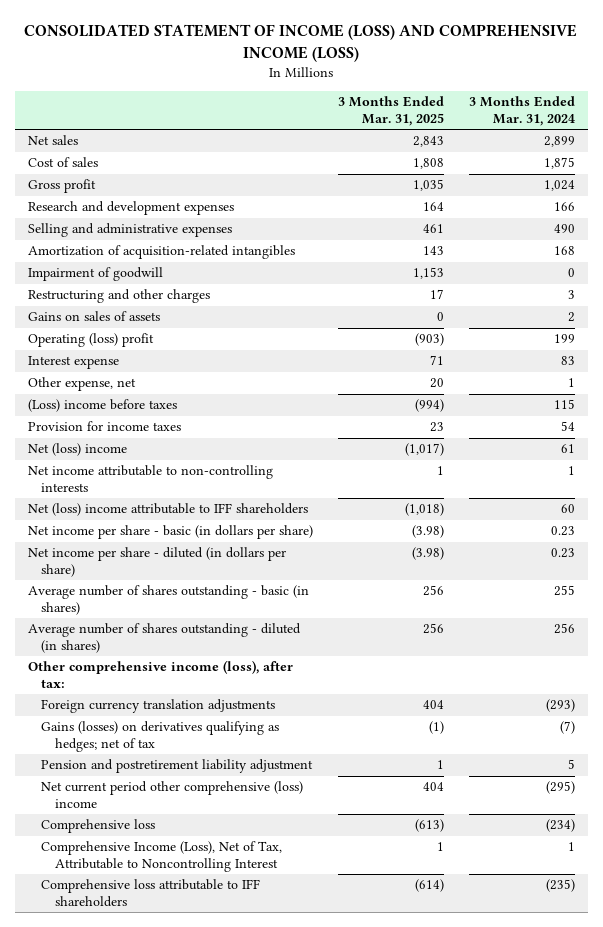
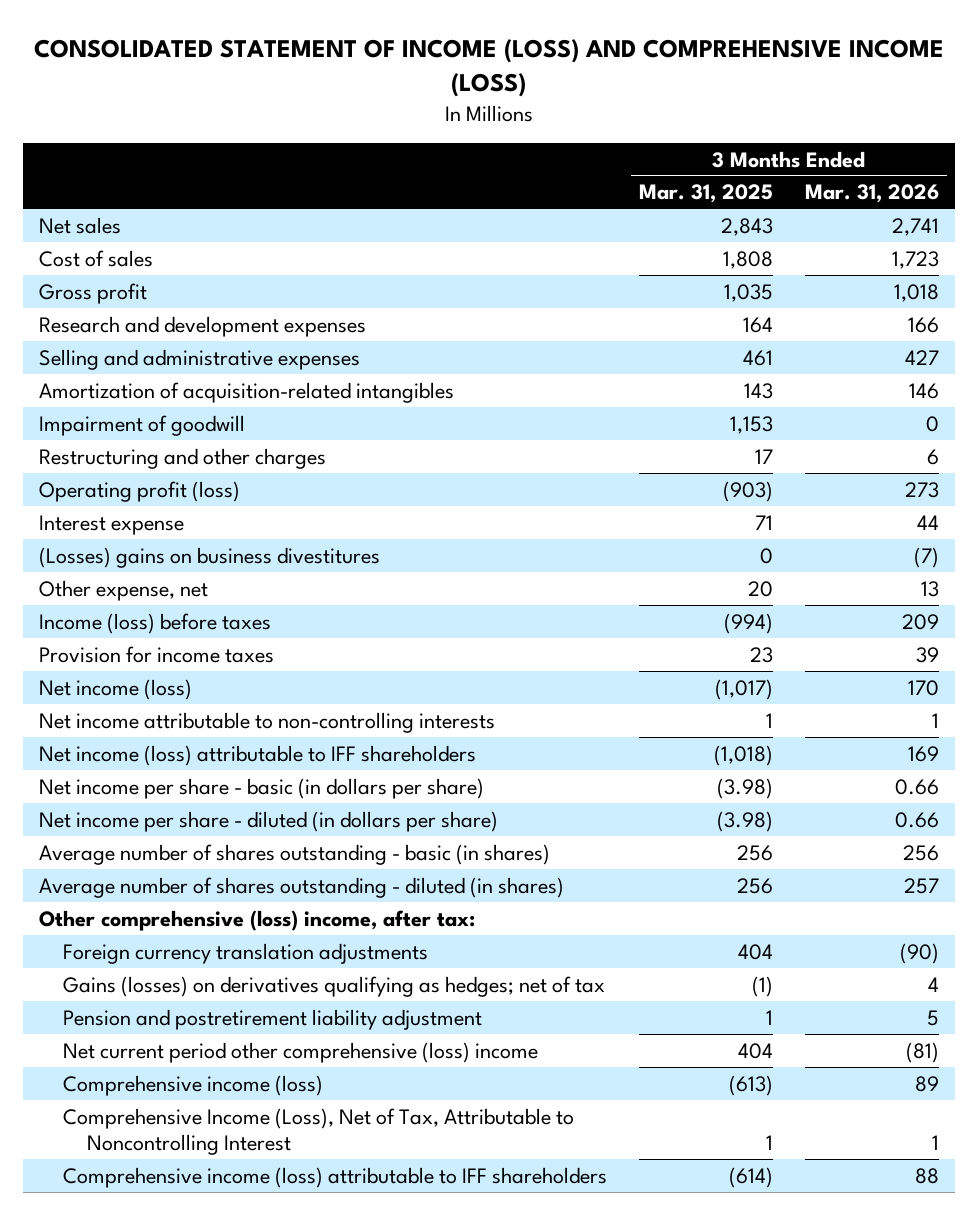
[469,96,576,126] 3 Months Ended Mar. 31, 2024 -> none
none -> [804,184,939,204] Mar. 31, 2026
[27,311,160,322] Gains on sales of assets -> none
[27,333,154,348] Operating (loss) profit -> [38,480,240,502] Operating profit (loss)
none -> [38,546,380,568] (Losses) gains on business divestitures
[27,399,177,413] (Loss) income before taxes -> [38,612,271,634] Income (loss) before taxes
[27,443,127,457] Net (loss) income -> [38,678,192,700] Net income (loss)
[27,503,308,517] Net (loss) income attributable to IFF shareholders -> [38,744,476,766] Net income (loss) attributable to IFF shareholders
[27,660,293,689] Other comprehensive income (loss), after tax: -> [38,909,475,931] Other comprehensive (loss) income, after tax:
[41,819,156,834] Comprehensive loss -> [62,1074,323,1096] Comprehensive income (loss)
[41,879,261,908] Comprehensive loss attributable to IFF shareholders -> [62,1166,607,1188] Comprehensive income (loss) attributable to IFF shareholders

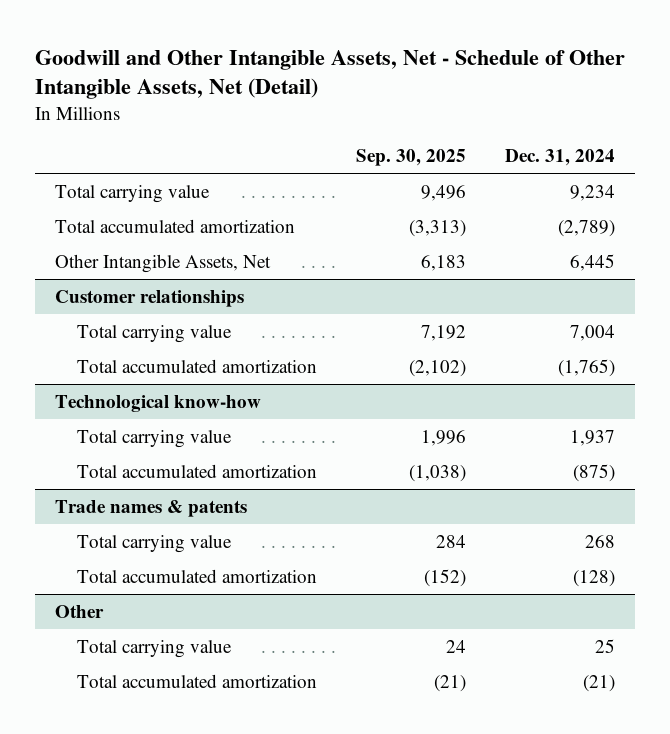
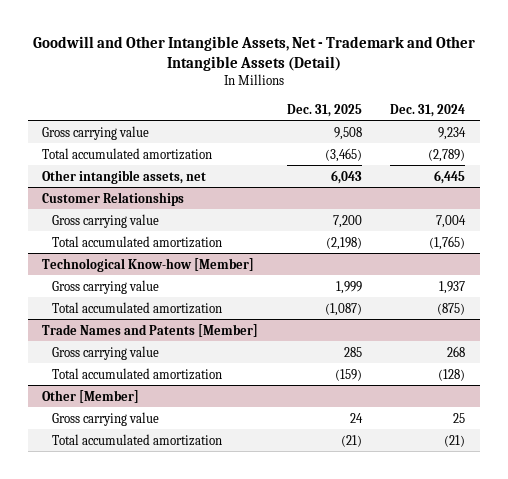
[35,49,626,100] Goodwill and Other Intangible Assets, Net - Schedule of Other Intangible Assets, Net (Detail) -> [32,35,475,71] Goodwill and Other Intangible Assets, Net - Trademark and Other Intangible Assets (Detail)
[355,149,466,167] Sep. 30, 2025 -> none
none -> [286,103,362,117] Dec. 31, 2025
[54,184,210,203] Total carrying value -> [42,125,150,140] Gross carrying value
[54,253,271,273] Other Intangible Assets, Net -> [42,169,207,184] Other intangible assets, net
[54,289,244,307] Customer relationships -> [42,191,185,206] Customer Relationships
[76,324,232,343] Total carrying value -> [51,213,159,228] Gross carrying value
[54,394,261,412] Technological know-how -> [42,257,255,272] Technological Know-how [Member]
[76,429,232,448] Total carrying value -> [51,279,159,294] Gross carrying value
[54,499,247,517] Trade names & patents -> [42,323,259,337] Trade Names and Patents [Member]
[76,534,232,553] Total carrying value -> [51,345,159,360] Gross carrying value
[54,604,104,618] Other -> [42,389,140,403] Other [Member]
[76,639,232,658] Total carrying value -> [51,411,159,426] Gross carrying value

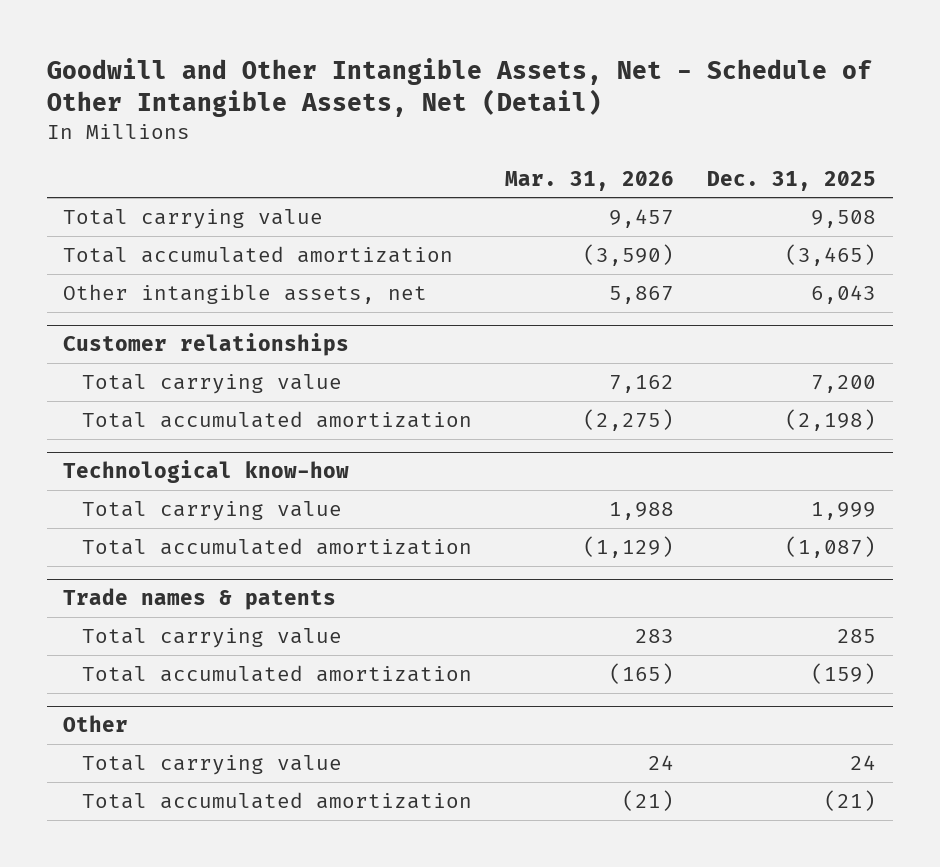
[32,35,475,71] Goodwill and Other Intangible Assets, Net - Trademark and Other Intangible Assets (Detail) -> [46,57,872,118] Goodwill and Other Intangible Assets, Net - Schedule of Other Intangible Assets, Net (Detail)
[390,103,466,117] Dec. 31, 2024 -> none
none -> [505,170,675,191] Mar. 31, 2026
[42,125,150,140] Gross carrying value -> [63,209,324,230] Total carrying value
[42,191,185,206] Customer Relationships -> [63,333,350,357] Customer relationships
[51,213,159,228] Gross carrying value -> [82,374,343,395] Total carrying value
[42,257,255,272] Technological Know-how [Member] -> [63,460,350,484] Technological know-how
[51,279,159,294] Gross carrying value -> [82,501,343,522] Total carrying value
[42,323,259,337] Trade Names and Patents [Member] -> [63,588,337,611] Trade names & patents
[51,345,159,360] Gross carrying value -> [82,628,343,649] Total carrying value
[42,389,140,403] Other [Member] -> [63,715,129,733] Other
[51,411,159,426] Gross carrying value -> [82,755,343,776] Total carrying value

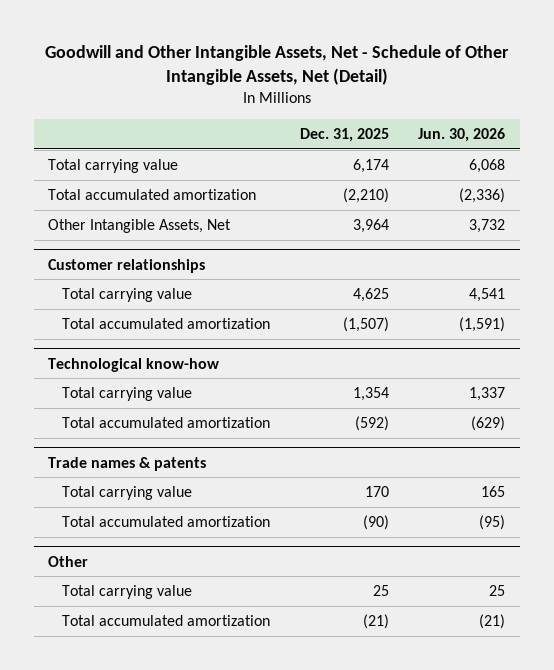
[505,170,675,191] Mar. 31, 2026 -> none
none -> [418,127,506,142] Jun. 30, 2026
[811,210,877,229] 9,508 -> [352,159,389,174] 6,174
[785,244,877,267] (3,465) -> [342,188,389,204] (2,210)
[63,284,428,305] Other intangible assets, net -> [48,219,232,234] Other Intangible Assets, Net
[811,285,877,305] 6,043 -> [352,219,389,234] 3,964
[811,375,877,394] 7,200 -> [352,288,389,303] 4,625
[785,409,877,432] (2,198) -> [342,317,389,333] (1,507)
[811,502,877,521] 1,999 -> [352,387,389,402] 1,354
[785,536,877,559] (1,087) -> [354,416,389,432] (592)
[837,629,877,644] 285 -> [364,486,389,498] 170
[811,663,877,685] (159) -> [362,515,389,531] (90)
[850,755,877,771] 24 -> [372,585,389,597] 25

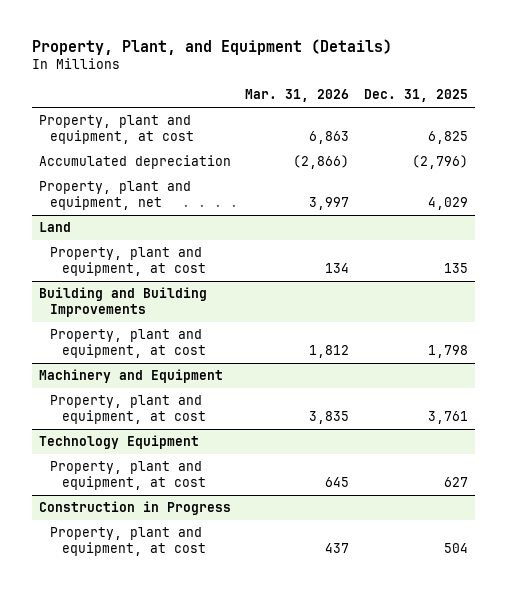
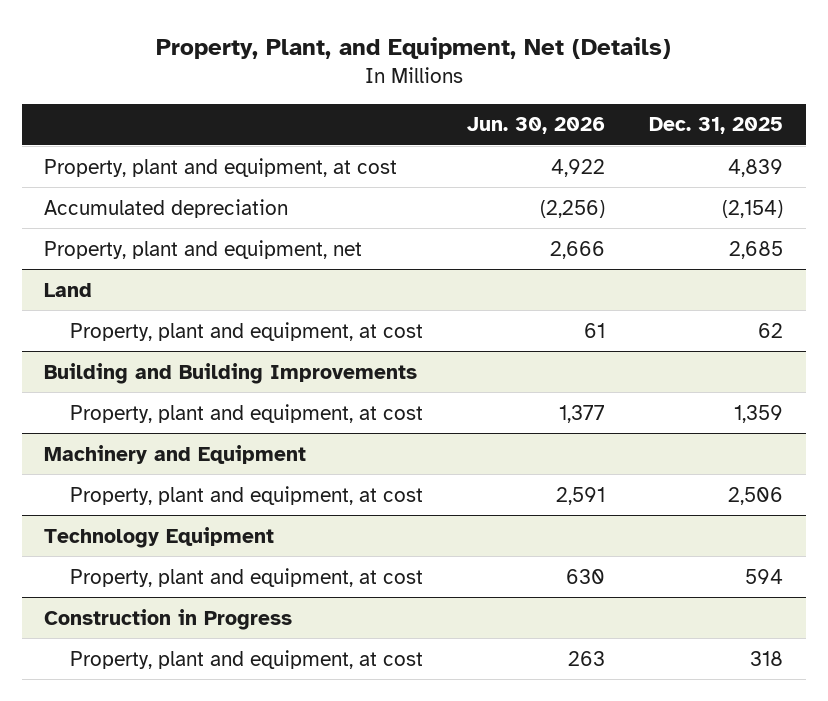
[31,38,392,55] Property, Plant, and Equipment (Details) -> [155,36,671,59] Property, Plant, and Equipment, Net (Details)
[245,89,350,103] Mar. 31, 2026 -> none
none -> [467,117,606,135] Jun. 30, 2026
[427,130,468,144] 6,825 -> [728,158,784,177] 4,839
[411,155,468,170] (2,796) -> [722,199,784,218] (2,154)
[427,196,468,210] 4,029 -> [729,240,784,259] 2,685
[443,262,468,273] 135 -> [758,322,784,338] 62
[427,344,468,358] 1,798 -> [734,404,784,423] 1,359
[427,410,468,424] 3,761 -> [728,486,784,505] 2,506
[443,476,468,487] 627 -> [745,568,784,584] 594
[443,542,468,553] 504 -> [750,650,784,666] 318

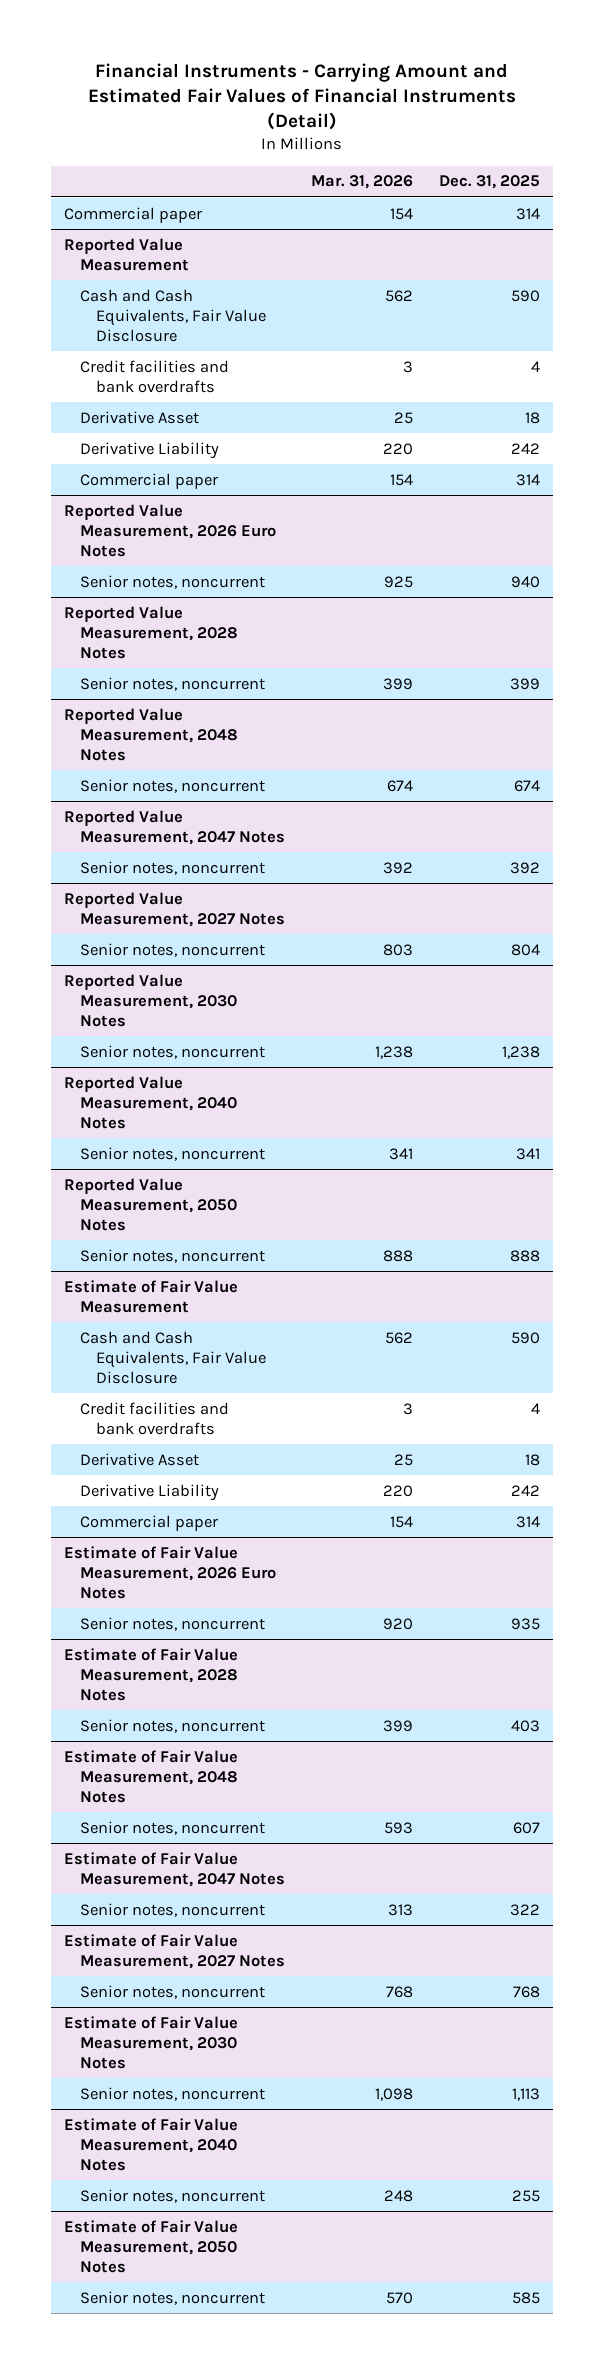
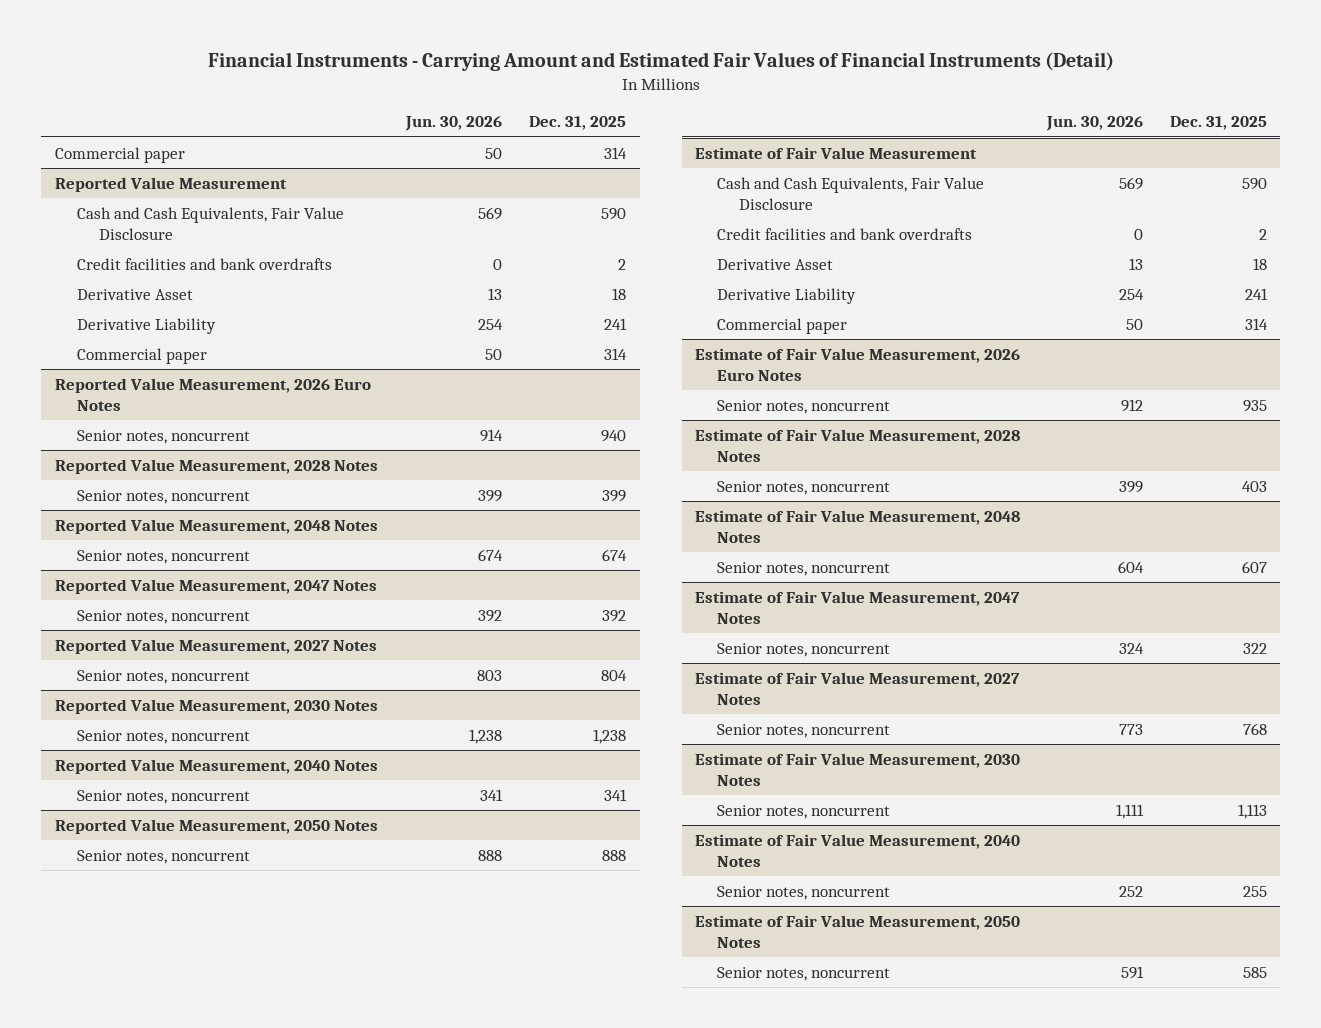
[311,175,414,190] Mar. 31, 2026 -> none
none -> [405,116,503,132] Jun. 30, 2026
[531,360,541,372] 4 -> [618,258,627,270] 2
[511,442,541,454] 242 -> [604,317,628,330] 241
[531,1402,541,1414] 4 -> [1258,228,1267,240] 2
[511,1484,541,1496] 242 -> [1244,287,1268,300] 241

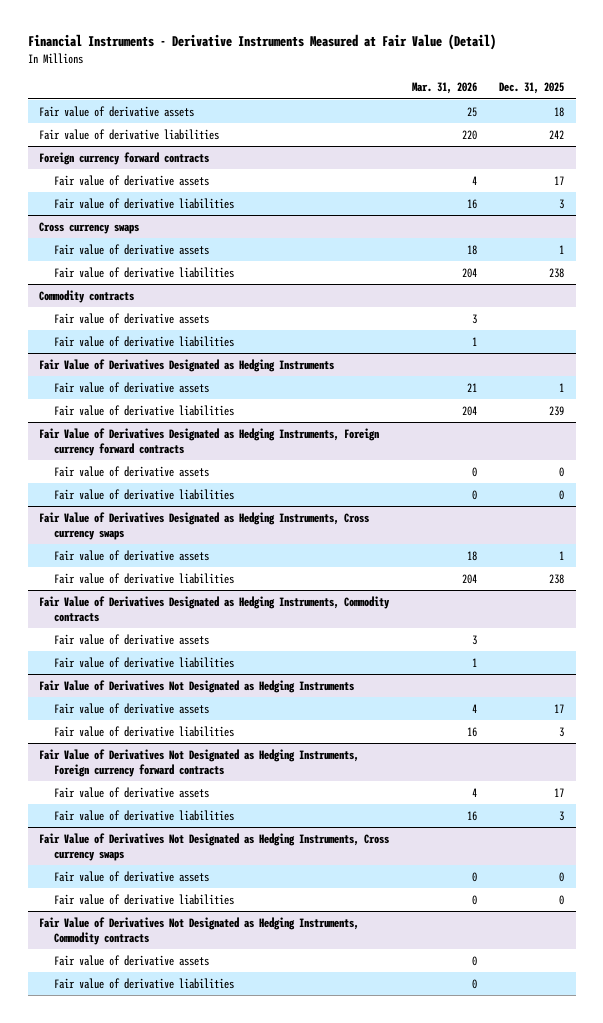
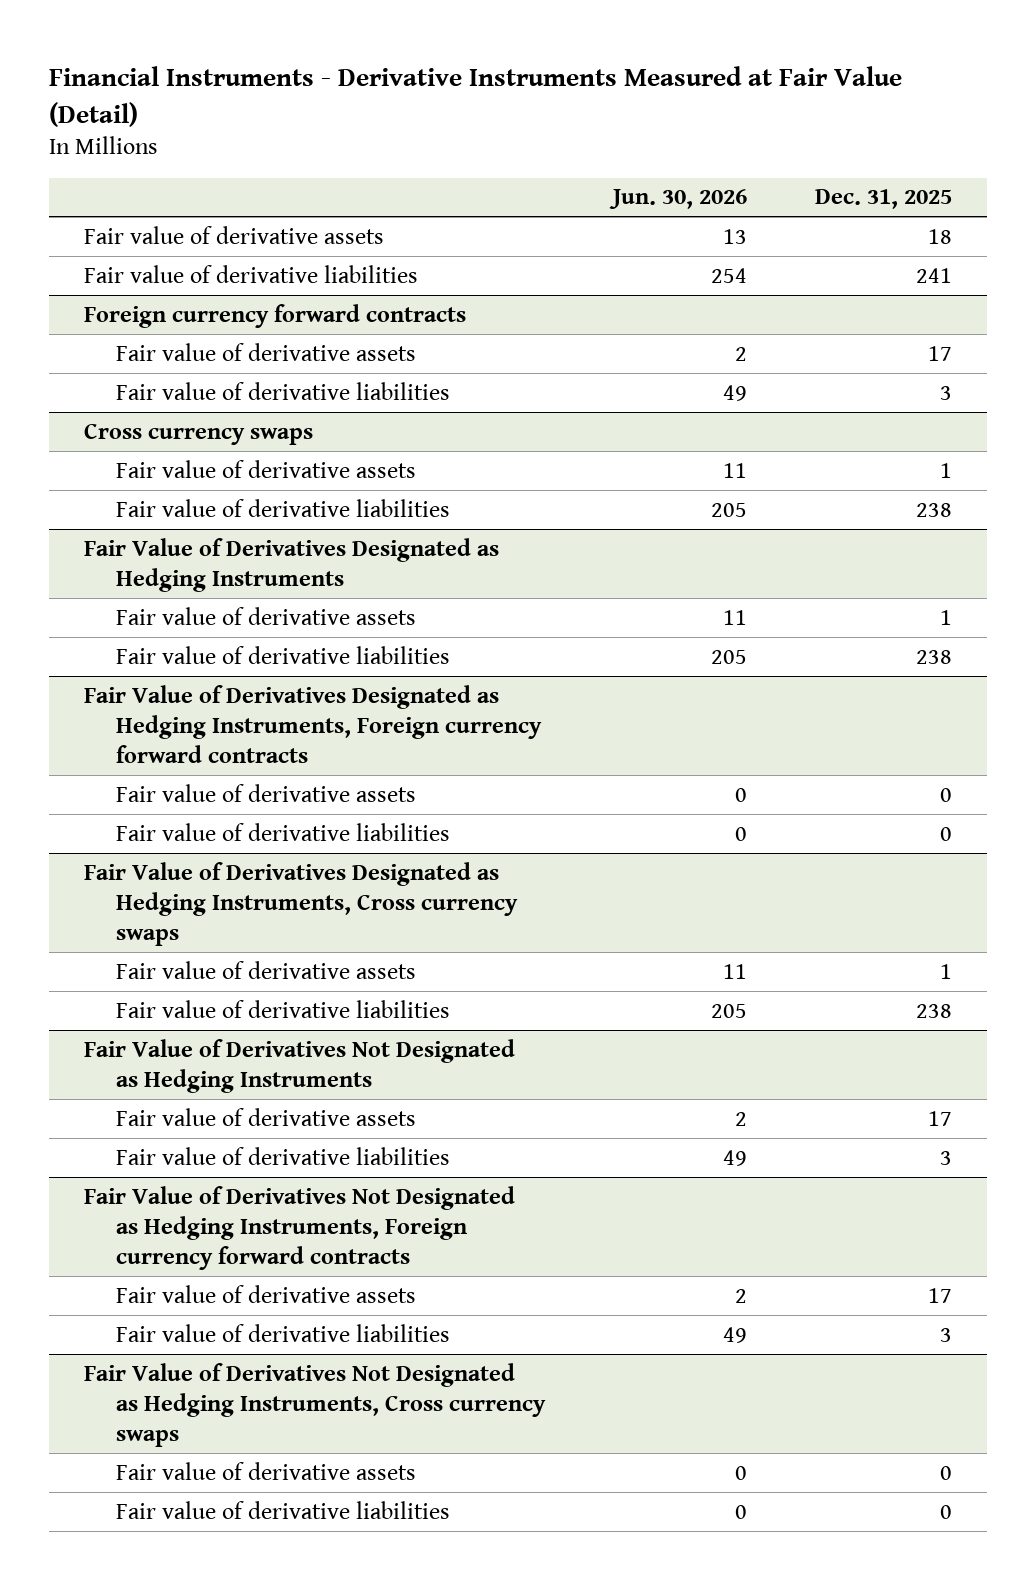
[411,82,477,95] Mar. 31, 2026 -> none
none -> [609,189,748,210] Jun. 30, 2026
[549,129,565,139] 242 -> [916,267,953,283] 241
[38,289,134,303] Commodity contracts -> none
[53,312,209,324] Fair value of derivative assets -> none
[53,335,234,347] Fair value of derivative liabilities -> none
[549,405,565,416] 239 -> [916,649,953,664] 238
[38,595,390,622] Fair Value of Derivatives Designated as Hedging Instruments, Commodity contracts -> none
[53,633,209,645] Fair value of derivative assets -> none
[53,656,234,668] Fair value of derivative liabilities -> none
[38,916,359,945] Fair Value of Derivatives Not Designated as Hedging Instruments, Commodity contracts -> none
[53,954,209,966] Fair value of derivative assets -> none
[53,977,234,989] Fair value of derivative liabilities -> none

